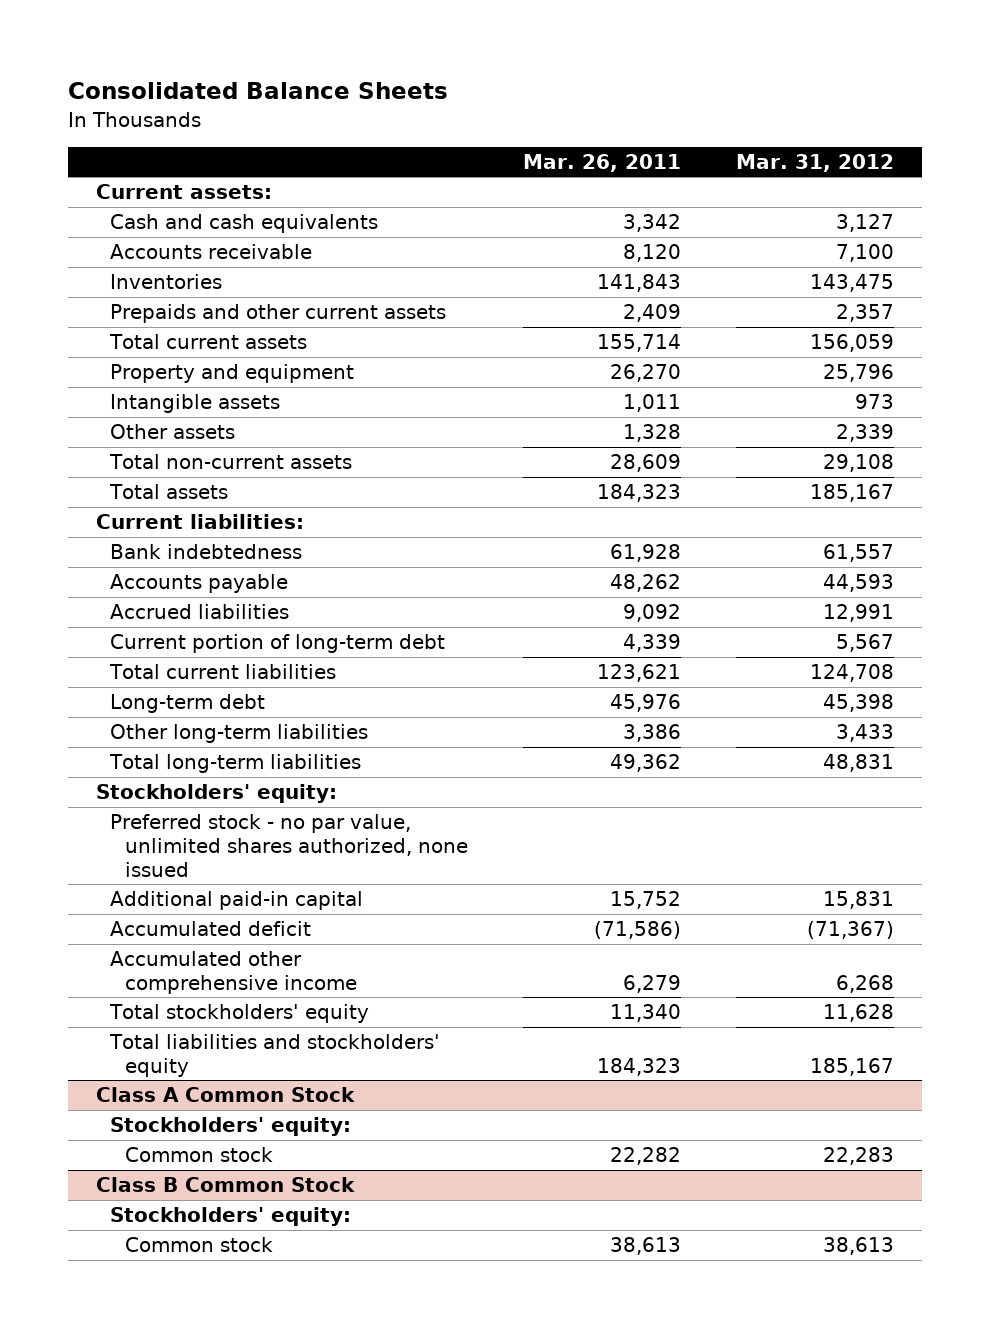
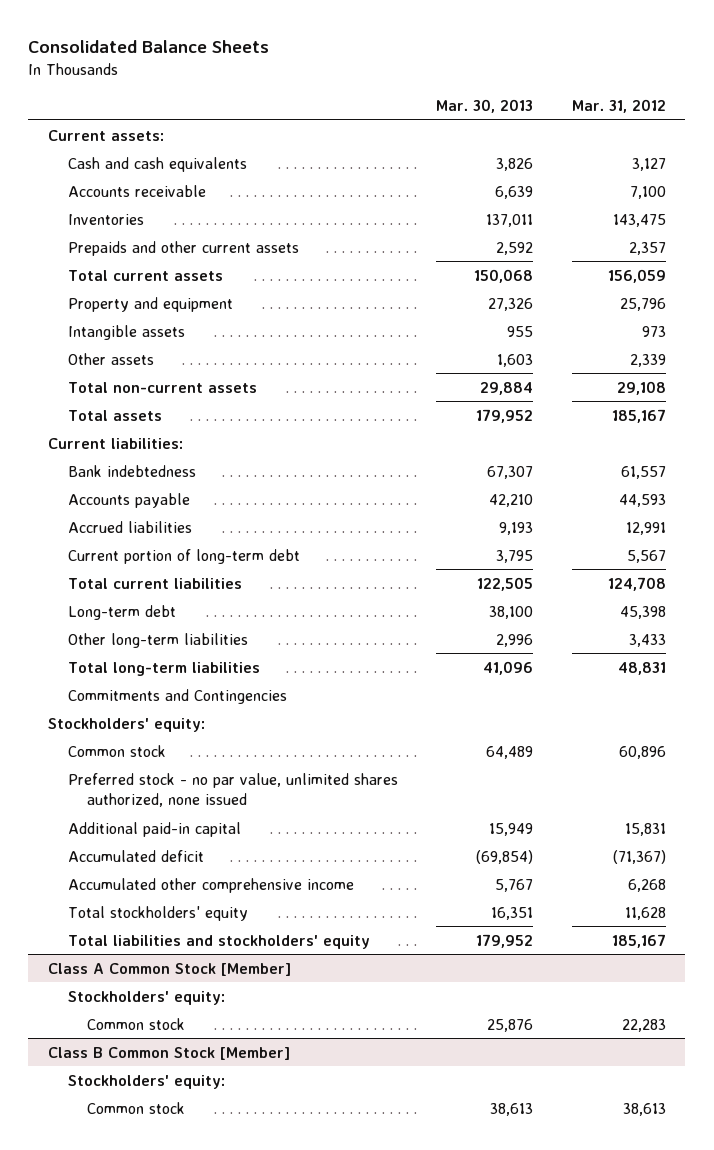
[523,153,682,172] Mar. 26, 2011 -> none
none -> [436,98,534,113] Mar. 30, 2013
none -> [67,688,287,704] Commitments and Contingencies
none -> [67,744,166,757] Common stock
[95,1087,355,1103] Class A Common Stock -> [47,962,291,976] Class A Common Stock [Member]
[95,1177,355,1193] Class B Common Stock -> [47,1046,290,1060] Class B Common Stock [Member]

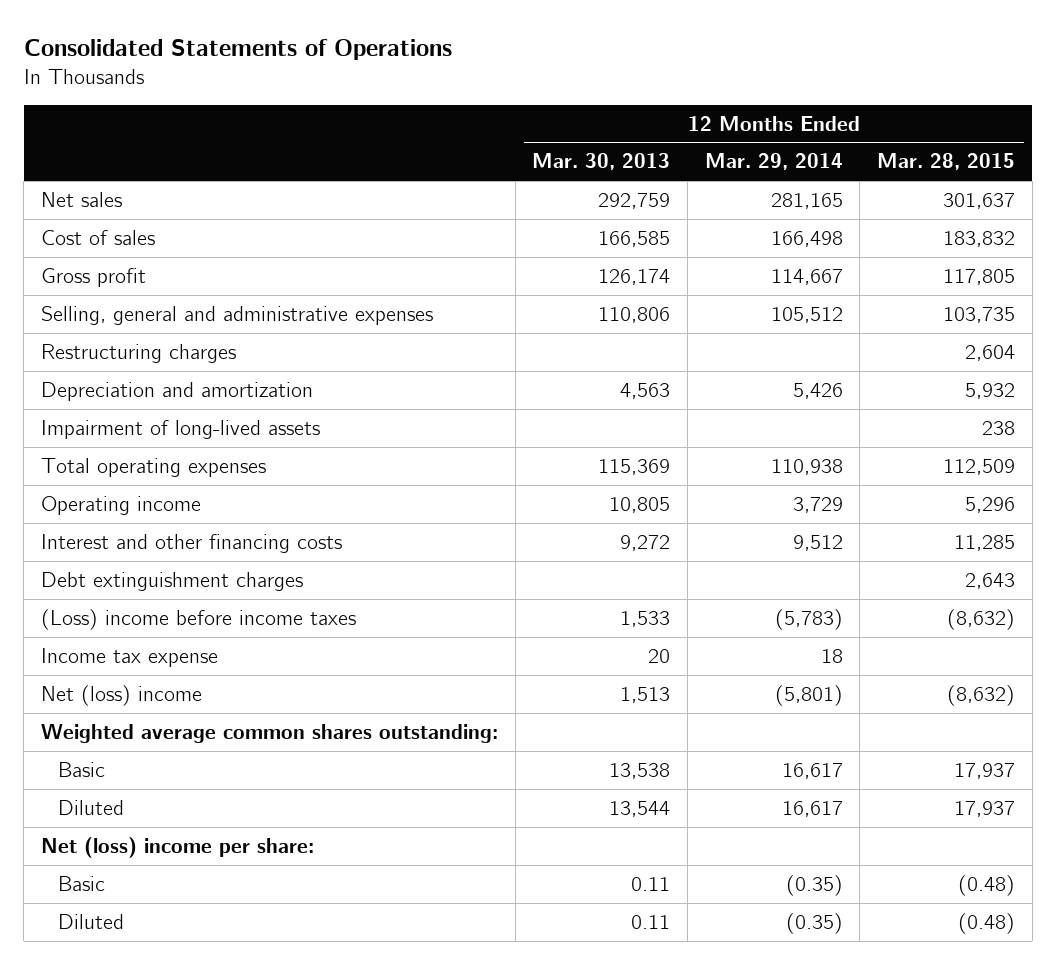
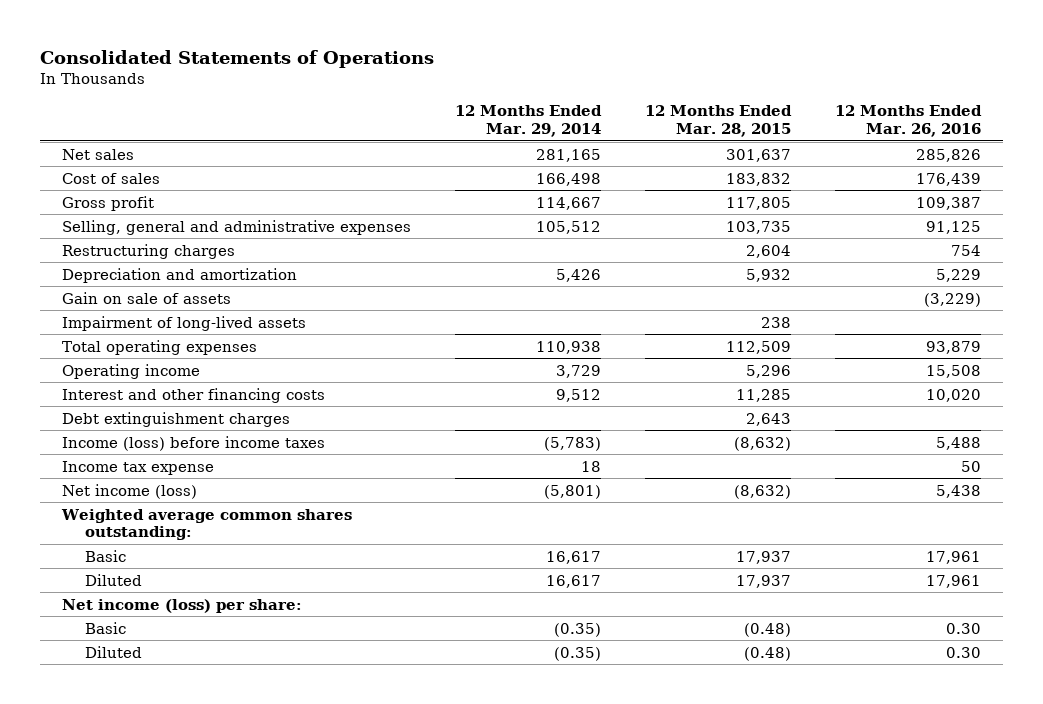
[532,153,671,171] Mar. 30, 2013 -> none
none -> [835,105,983,138] 12 Months Ended Mar. 26, 2016
none -> [62,291,232,304] Gain on sale of assets
[40,609,356,631] (Loss) income before income taxes -> [62,435,326,451] Income (loss) before income taxes
[40,685,202,707] Net (loss) income -> [62,483,198,499] Net income (loss)
[40,837,314,859] Net (loss) income per share: -> [62,598,303,613] Net income (loss) per share:

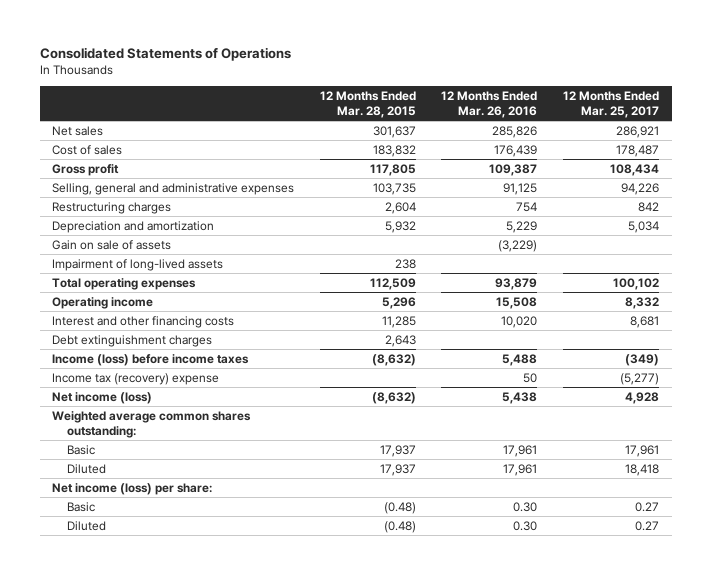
[455,105,603,138] 12 Months Ended Mar. 29, 2014 -> none
none -> [563,90,660,118] 12 Months Ended Mar. 25, 2017
[62,460,215,475] Income tax expense -> [52,372,220,385] Income tax (recovery) expense

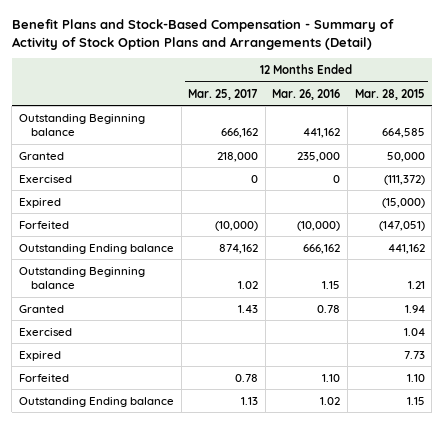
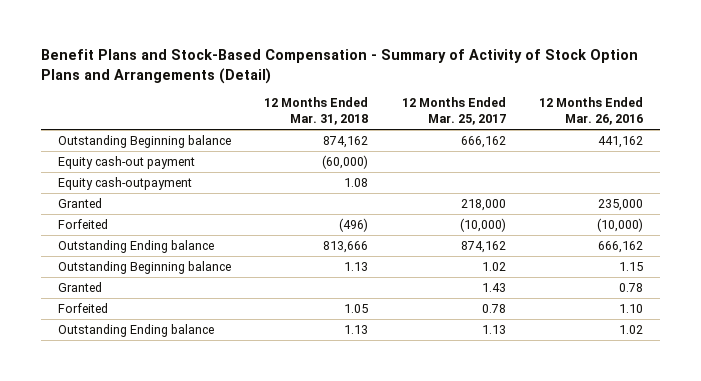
[354,88,425,100] Mar. 28, 2015 -> none
none -> [264,97,369,125] 12 Months Ended Mar. 31, 2018
none -> [57,155,195,169] Equity cash-out payment
none -> [57,176,192,190] Equity cash-outpayment
[18,174,72,183] Exercised -> none
[18,197,61,208] Expired -> none
[18,327,72,336] Exercised -> none
[18,350,61,361] Expired -> none

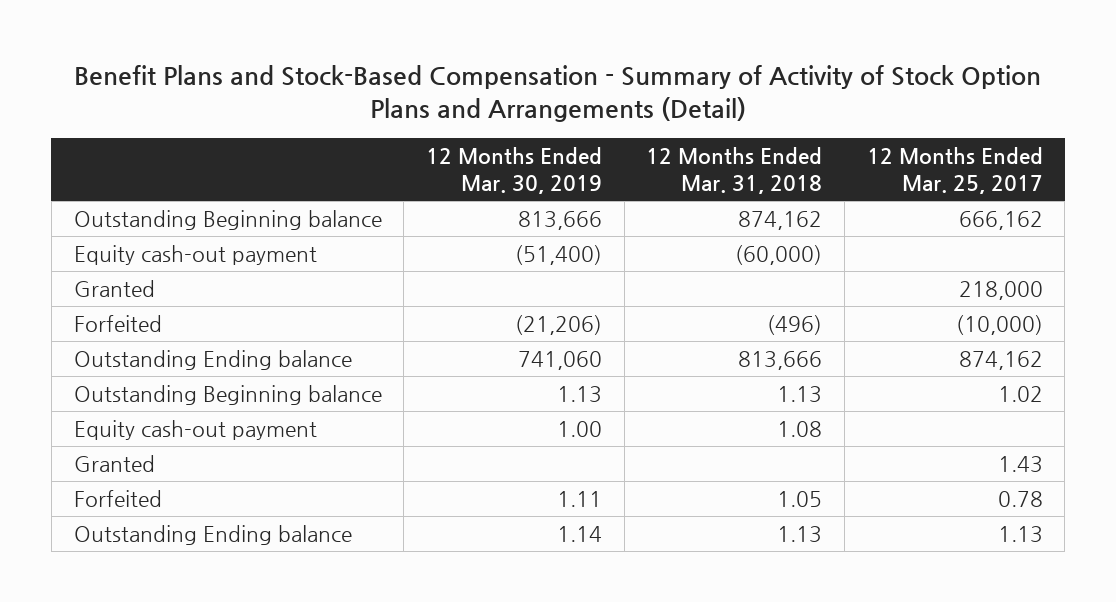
[539,97,644,125] 12 Months Ended Mar. 26, 2016 -> none
none -> [425,147,602,194] 12 Months Ended Mar. 30, 2019
[57,176,192,190] Equity cash-outpayment -> none
none -> [73,420,317,441] Equity cash-out payment

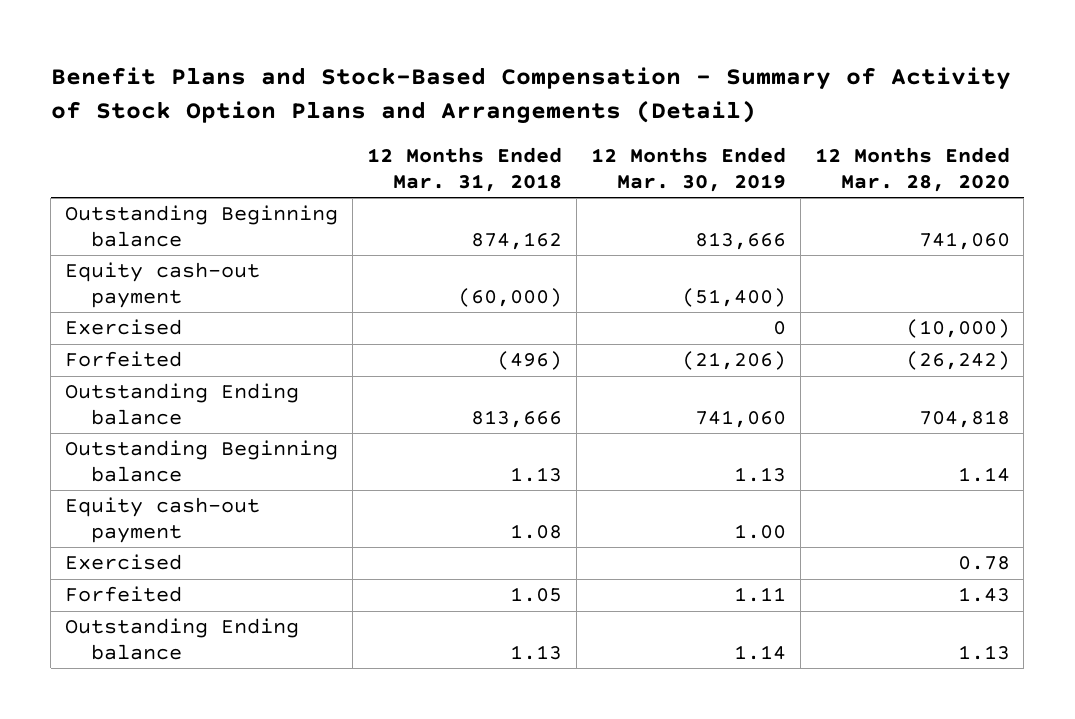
[866,147,1043,194] 12 Months Ended Mar. 25, 2017 -> none
none -> [814,147,1010,192] 12 Months Ended Mar. 28, 2020
[73,280,155,298] Granted -> none
none -> [65,319,183,336] Exercised
[73,455,155,473] Granted -> none
none -> [65,554,183,571] Exercised

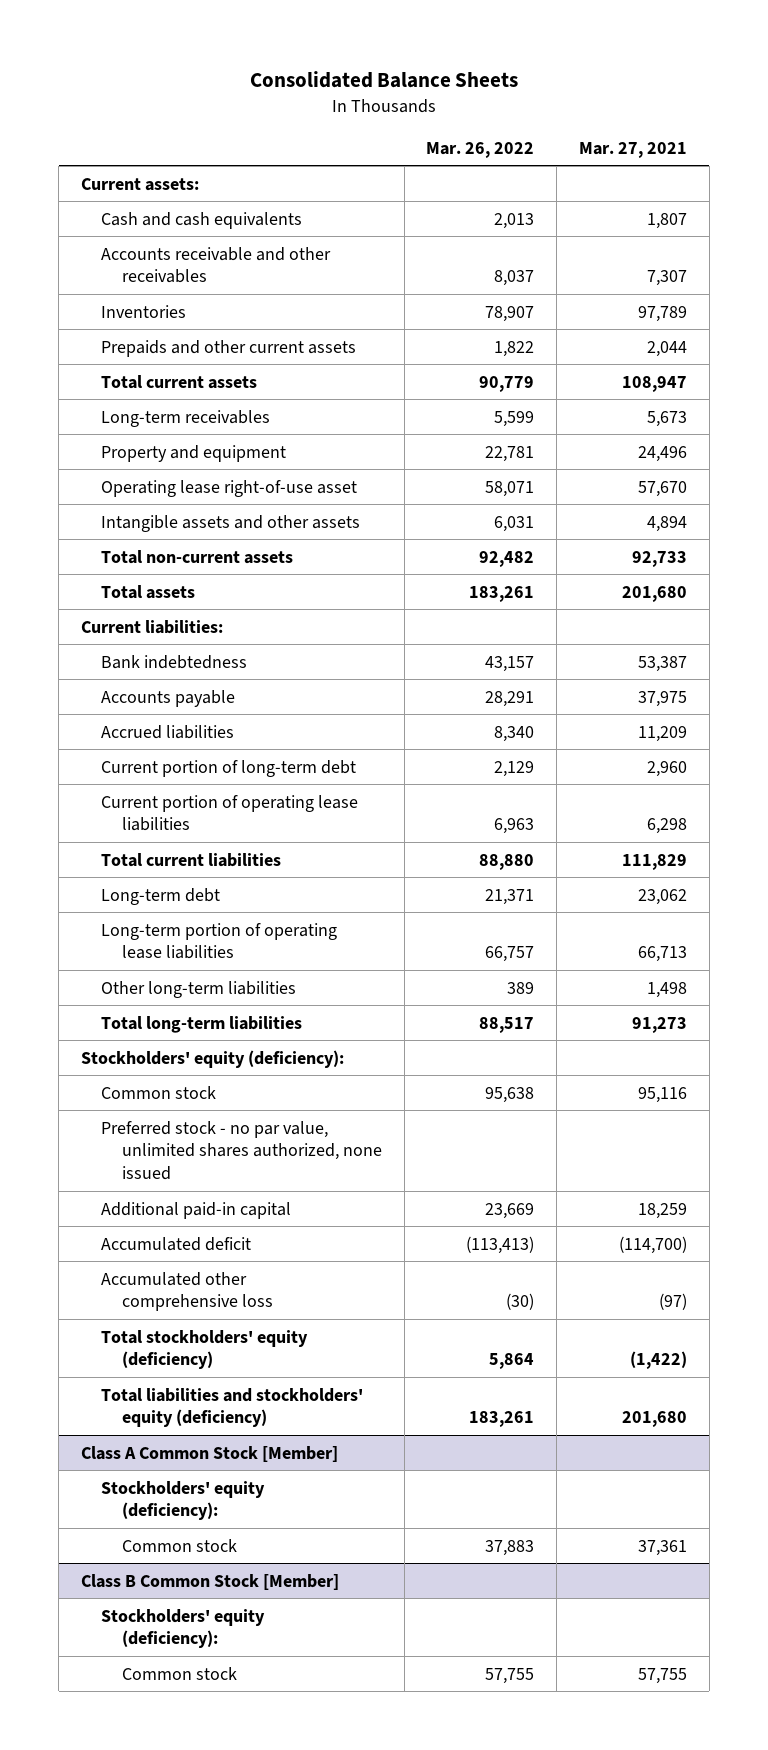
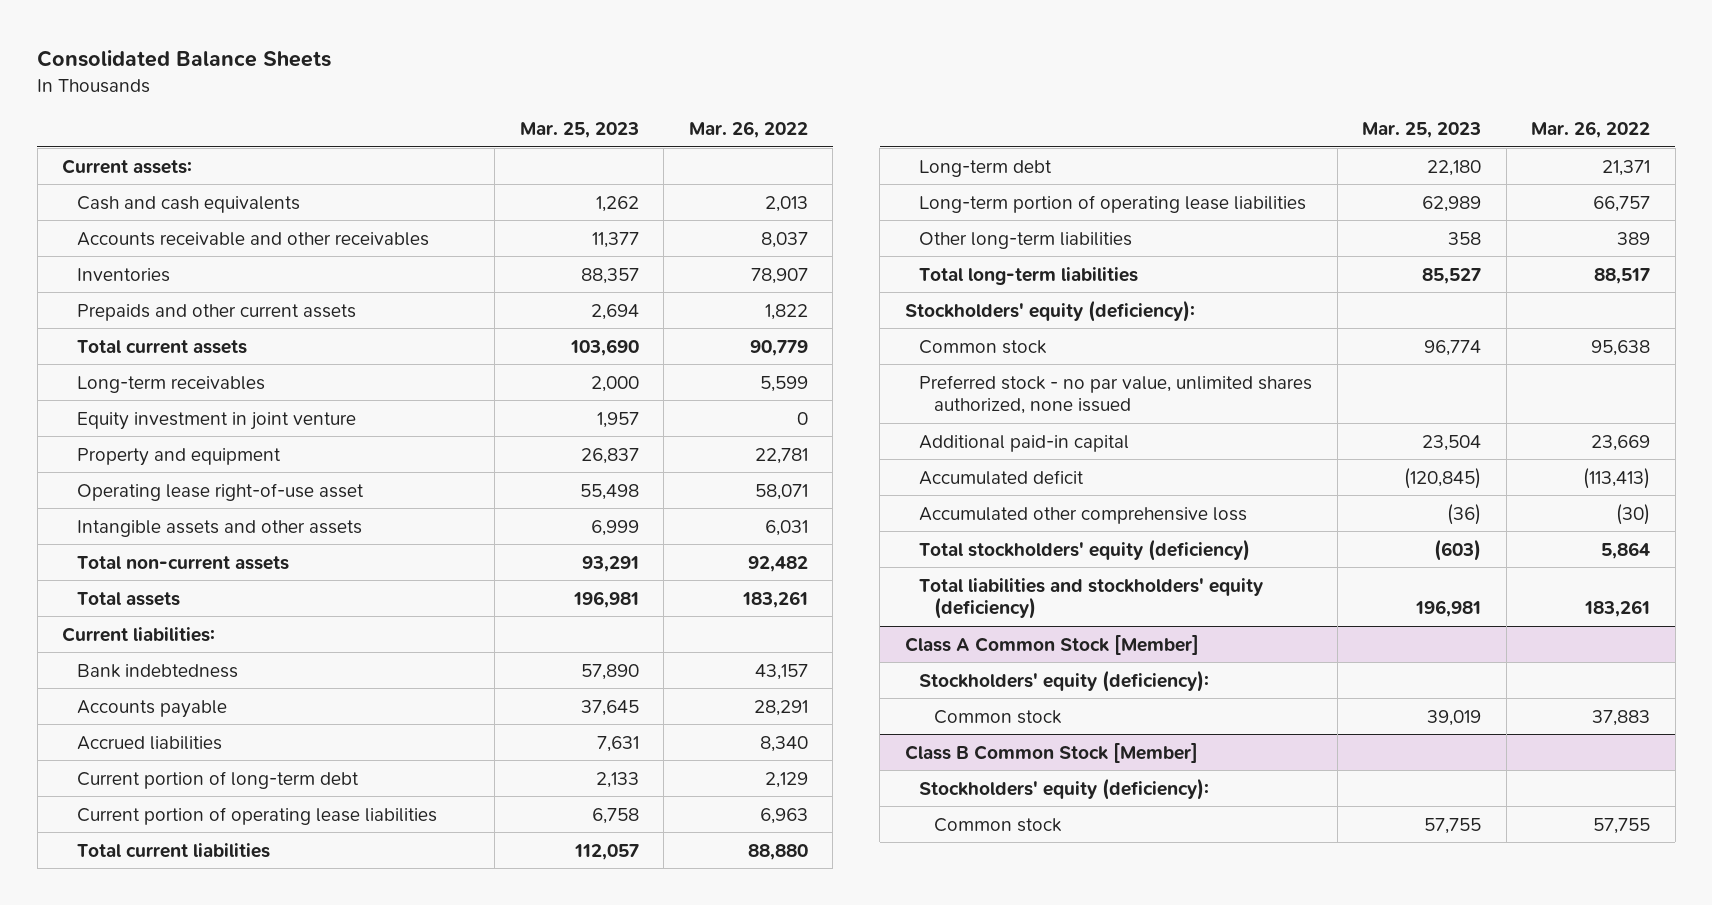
[578,141,687,158] Mar. 27, 2021 -> none
none -> [519,122,639,139] Mar. 25, 2023
none -> [76,411,356,430] Equity investment in joint venture

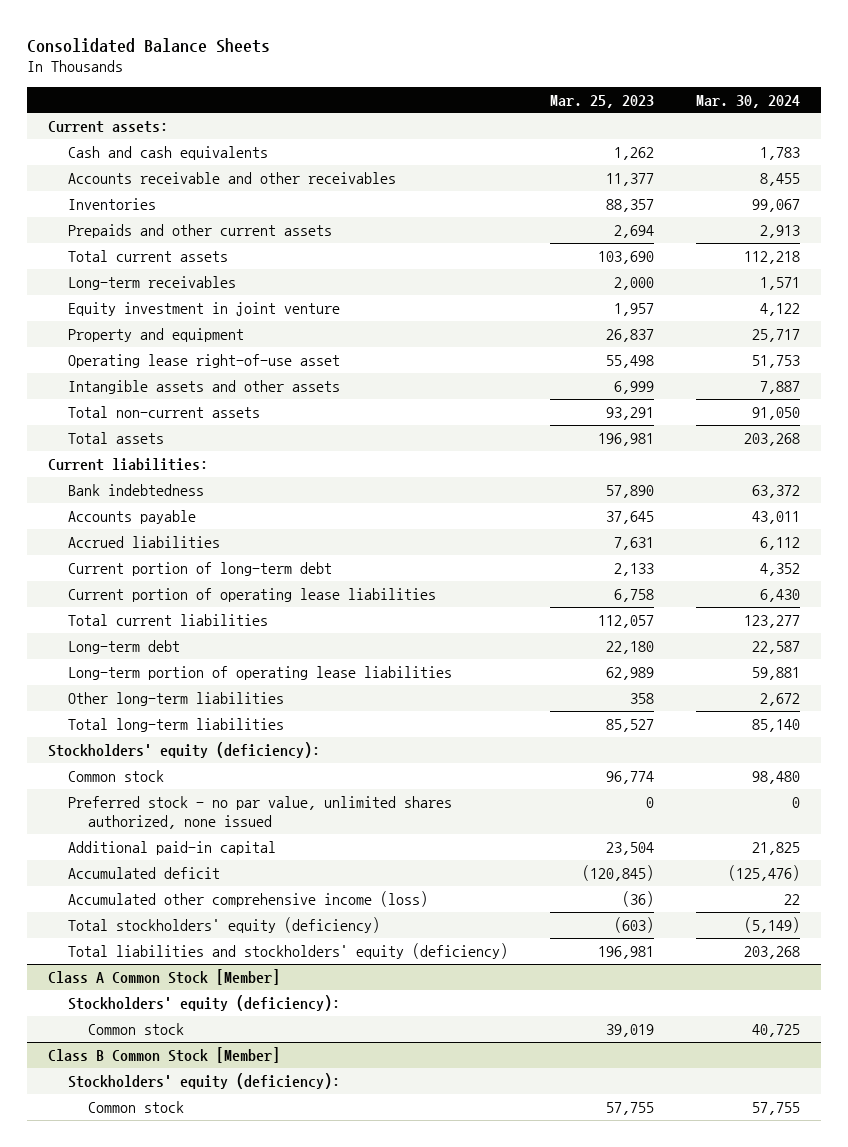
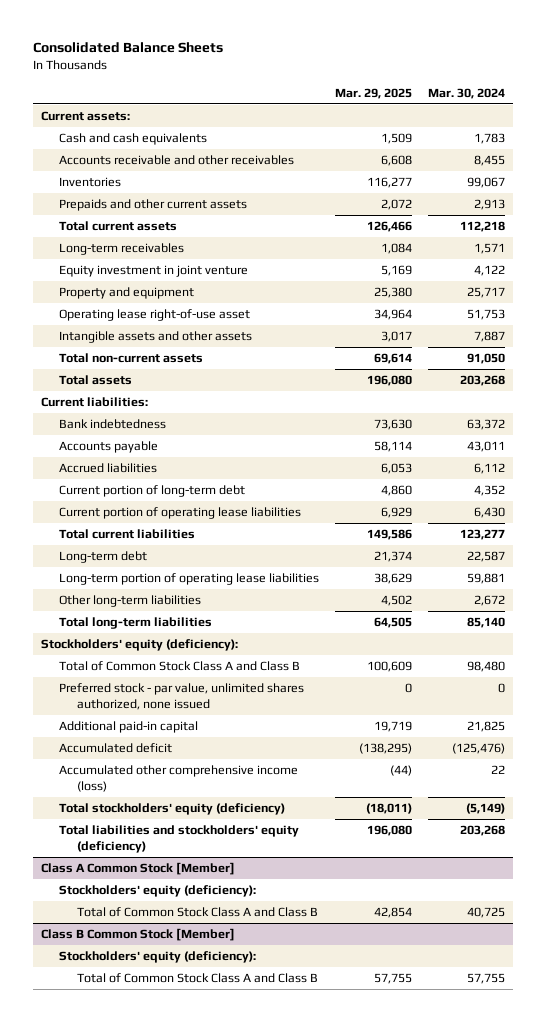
[550,94,655,108] Mar. 25, 2023 -> none
none -> [334,87,412,99] Mar. 29, 2025
[67,769,164,782] Common stock -> [59,661,301,672] Total of Common Stock Class A and Class B
[67,795,452,829] Preferred stock - no par value, unlimited shares authorized, none issued -> [59,683,305,711] Preferred stock - par value, unlimited shares authorized, none issued
[87,1022,184,1035] Common stock -> [77,907,319,918] Total of Common Stock Class A and Class B
[87,1100,184,1113] Common stock -> [77,973,319,984] Total of Common Stock Class A and Class B

